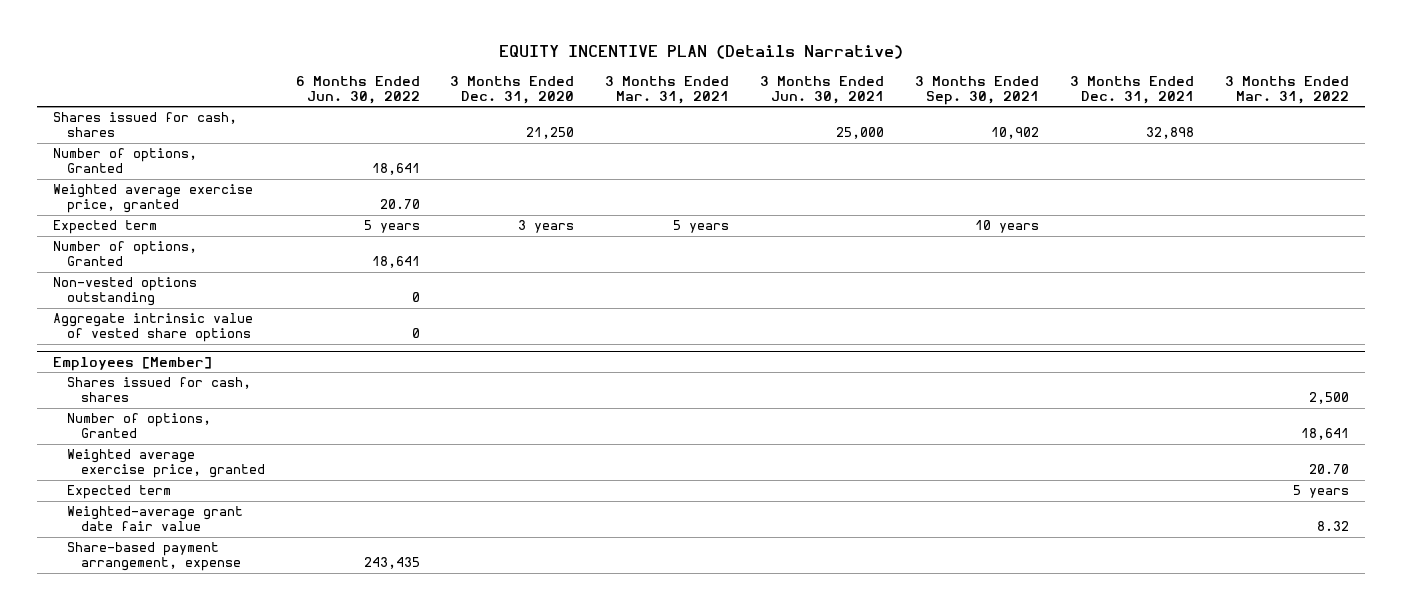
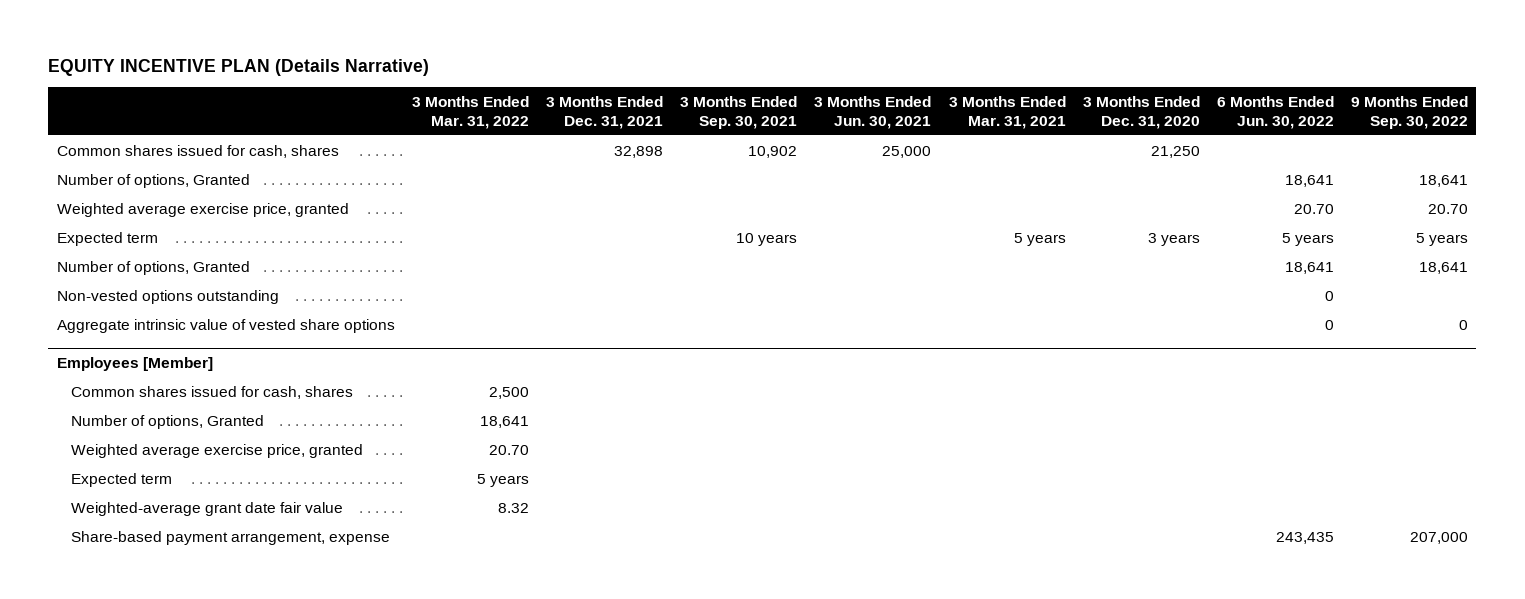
none -> [1350,96,1468,129] 9 Months Ended Sep. 30, 2022
[52,112,237,138] Shares issued for cash, shares -> [56,144,339,158] Common shares issued for cash, shares
[66,377,251,403] Shares issued for cash, shares -> [70,385,353,399] Common shares issued for cash, shares

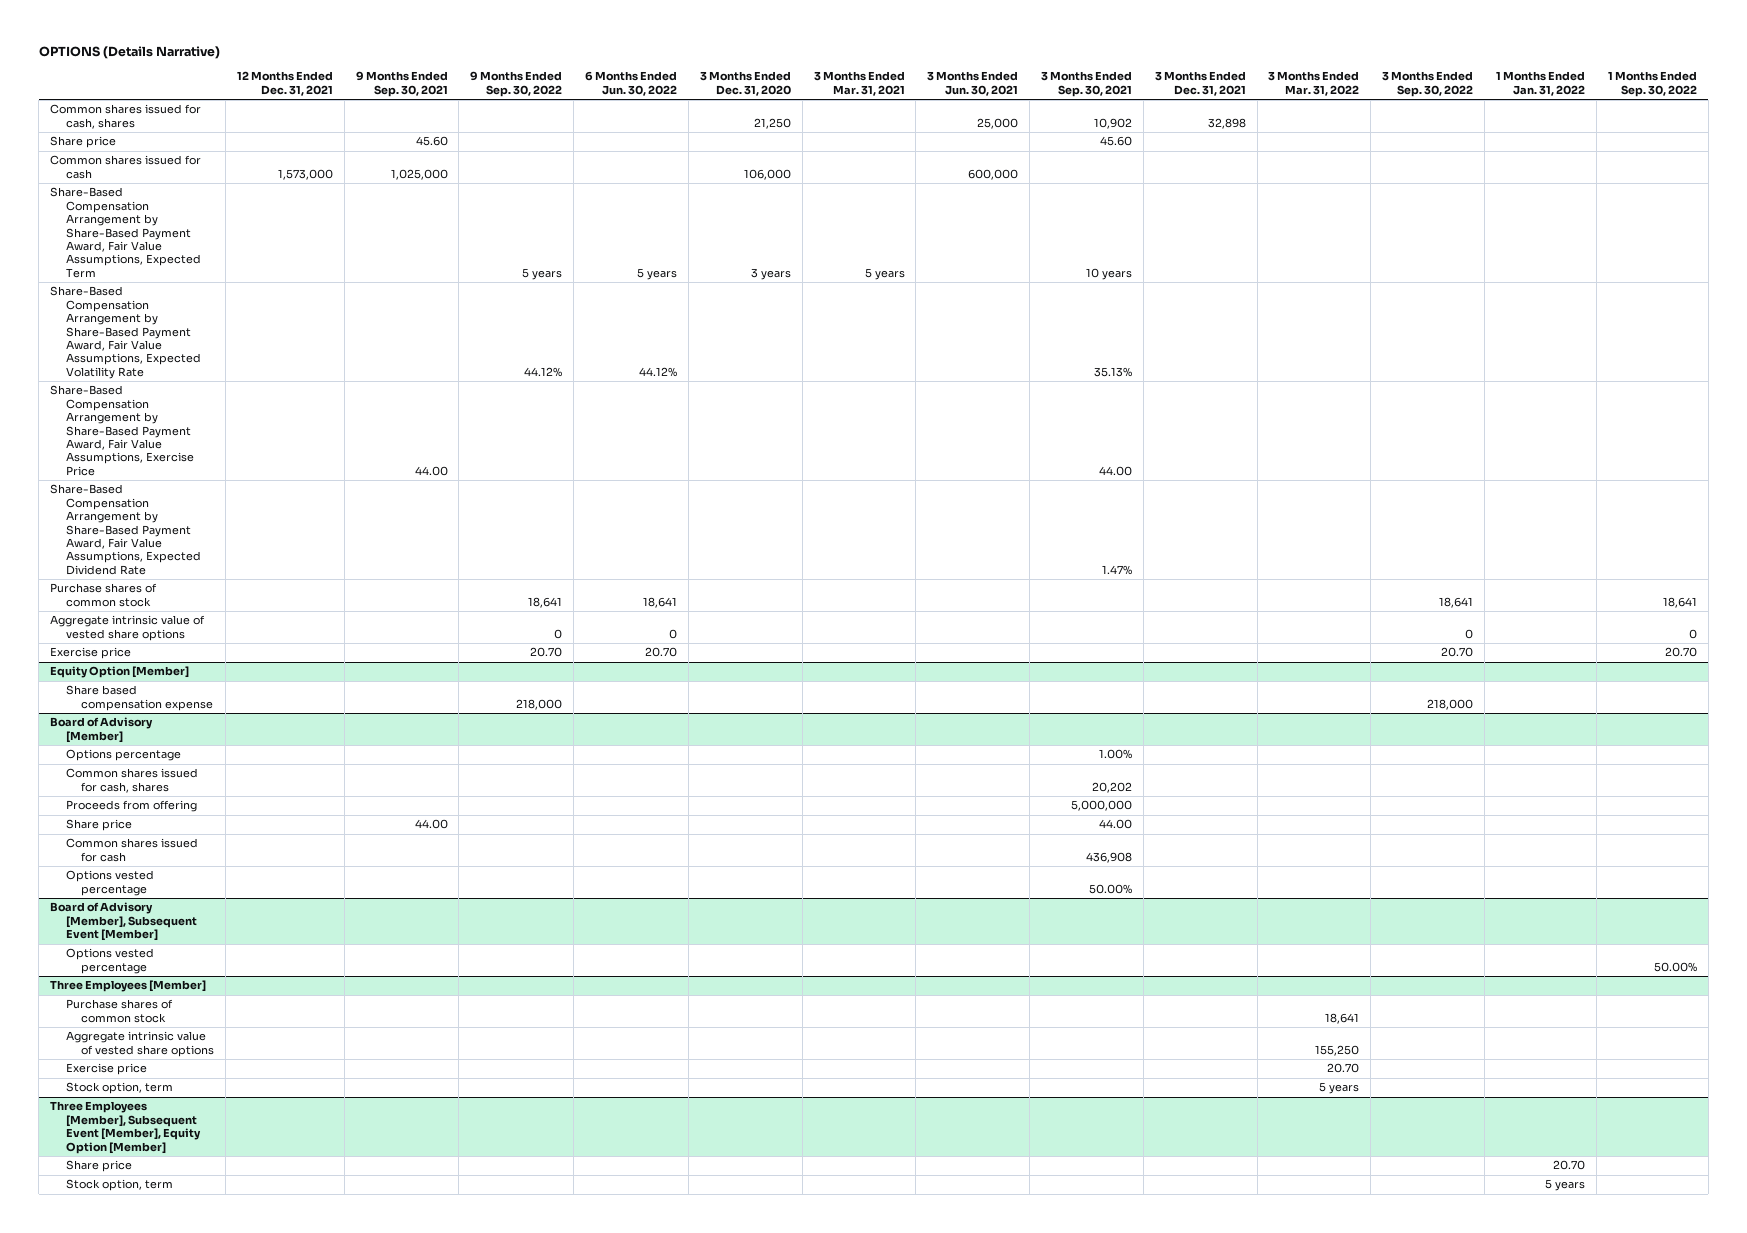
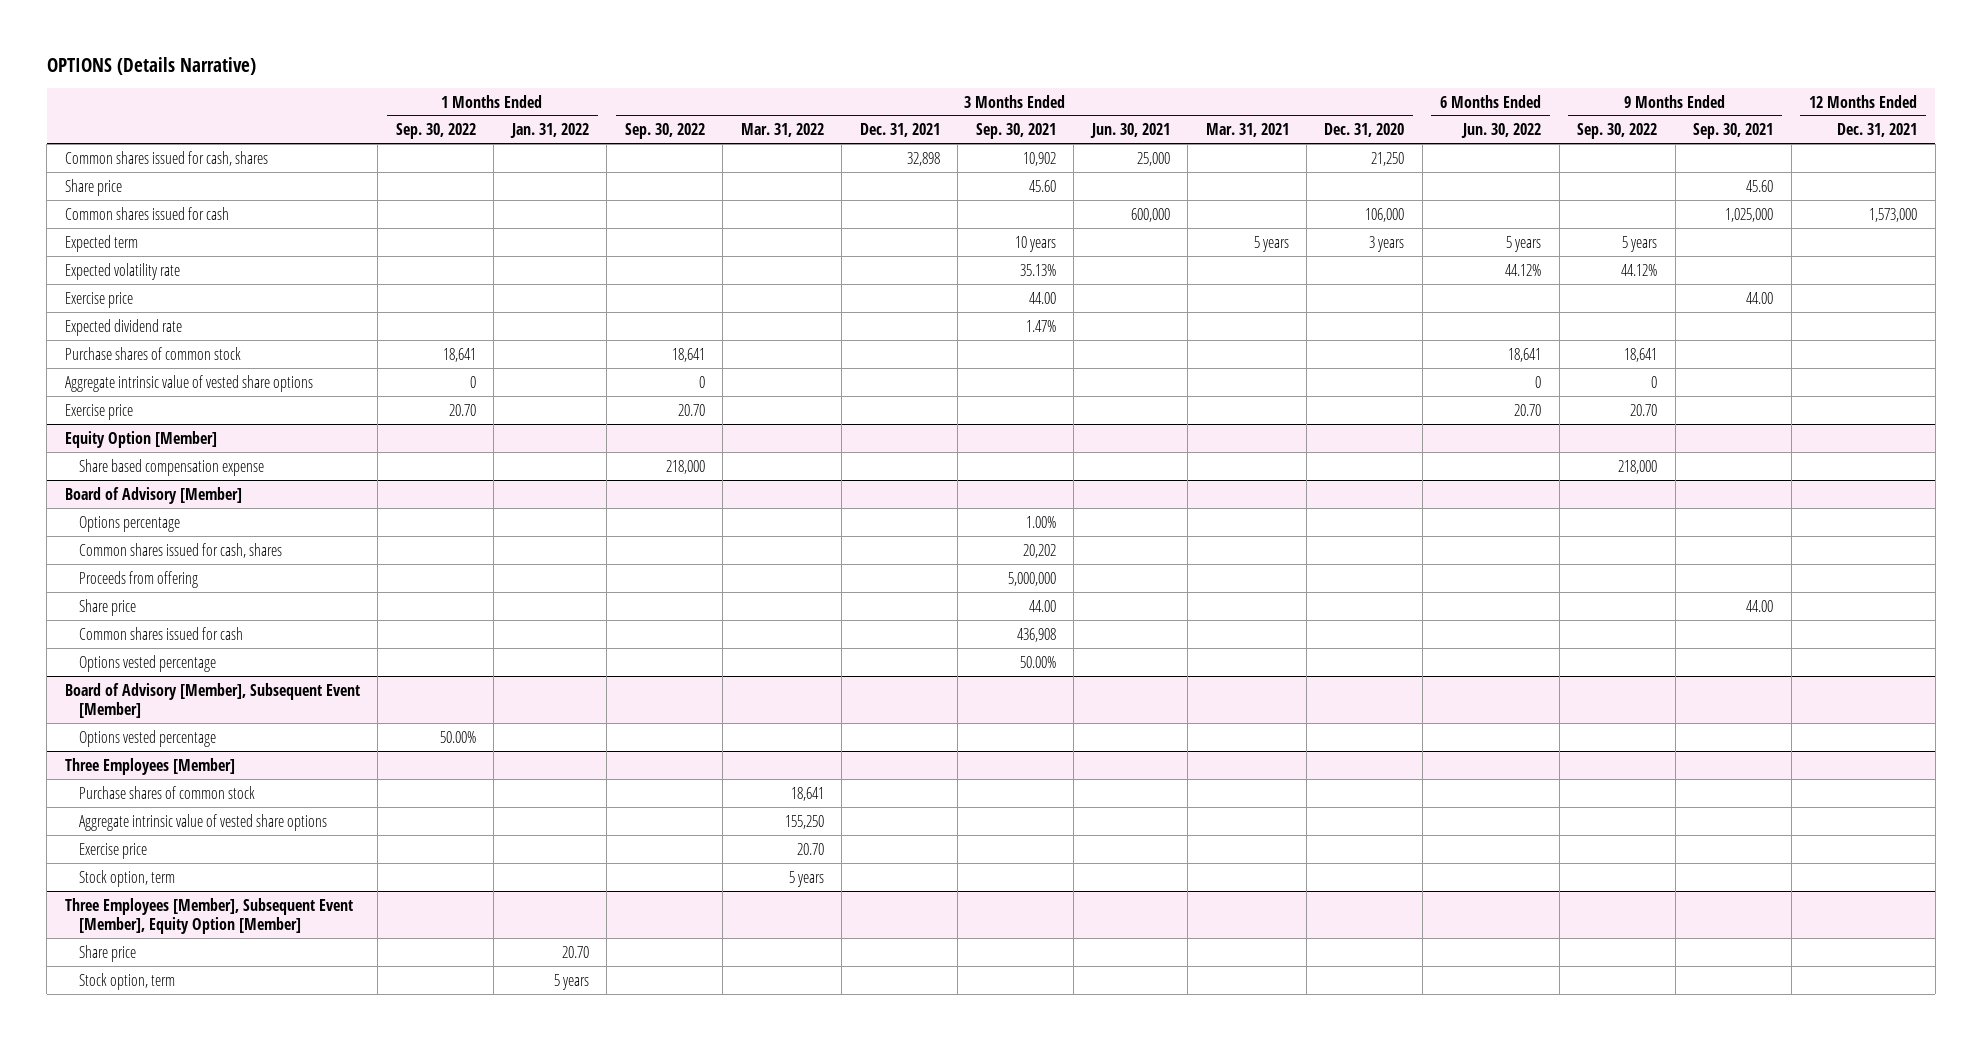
[50,187,201,278] Share-Based Compensation Arrangement by Share-Based Payment Award, Fair Value Assumptions, Expected Term -> [64,234,138,252] Expected term
[50,286,201,379] Share-Based Compensation Arrangement by Share-Based Payment Award, Fair Value Assumptions, Expected Volatility Rate -> [64,262,180,280] Expected volatility rate
[50,385,194,476] Share-Based Compensation Arrangement by Share-Based Payment Award, Fair Value Assumptions, Exercise Price -> [64,291,133,308] Exercise price
[50,484,201,575] Share-Based Compensation Arrangement by Share-Based Payment Award, Fair Value Assumptions, Expected Dividend Rate -> [64,318,182,336] Expected dividend rate

